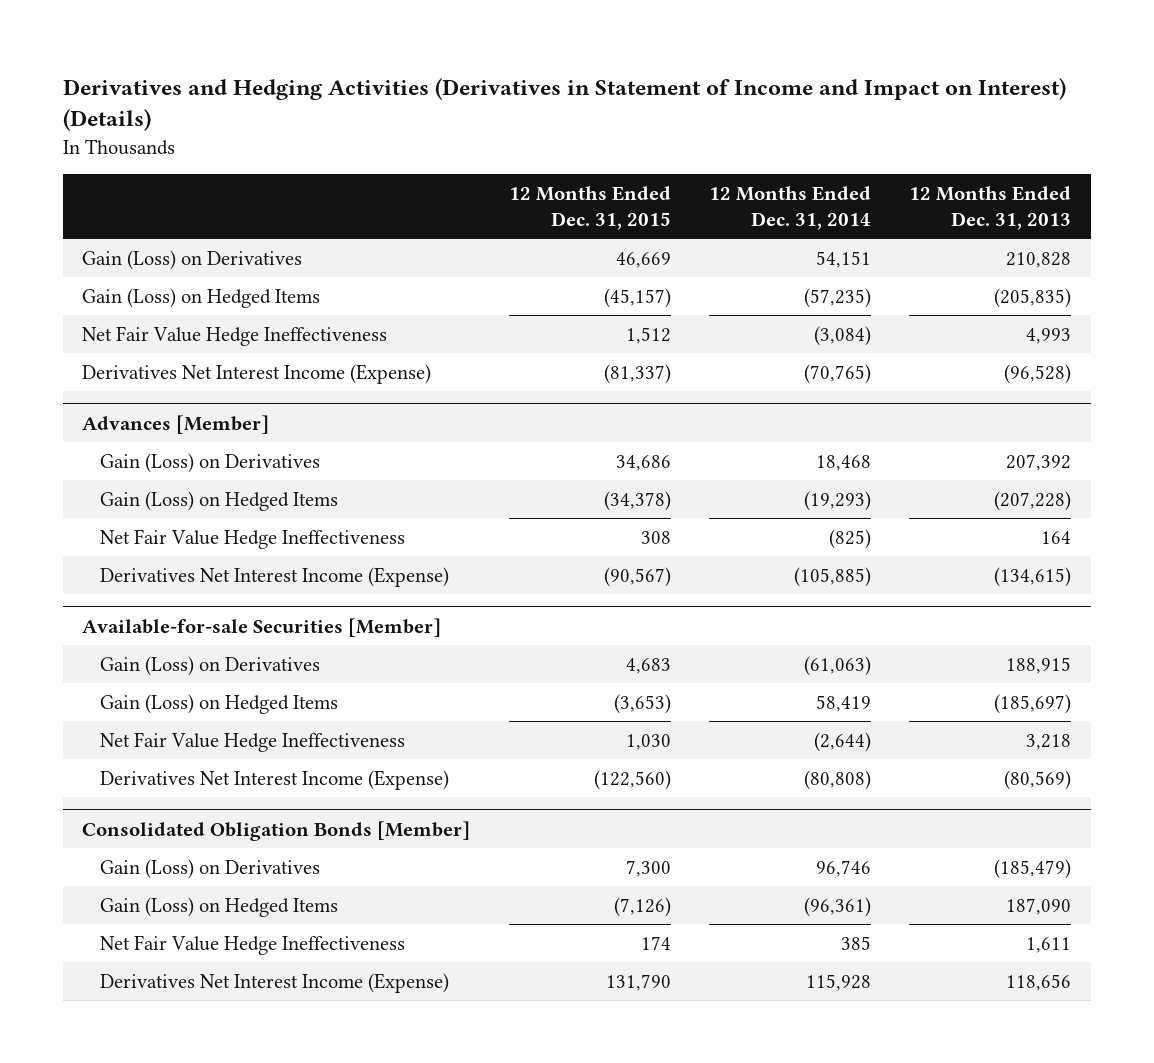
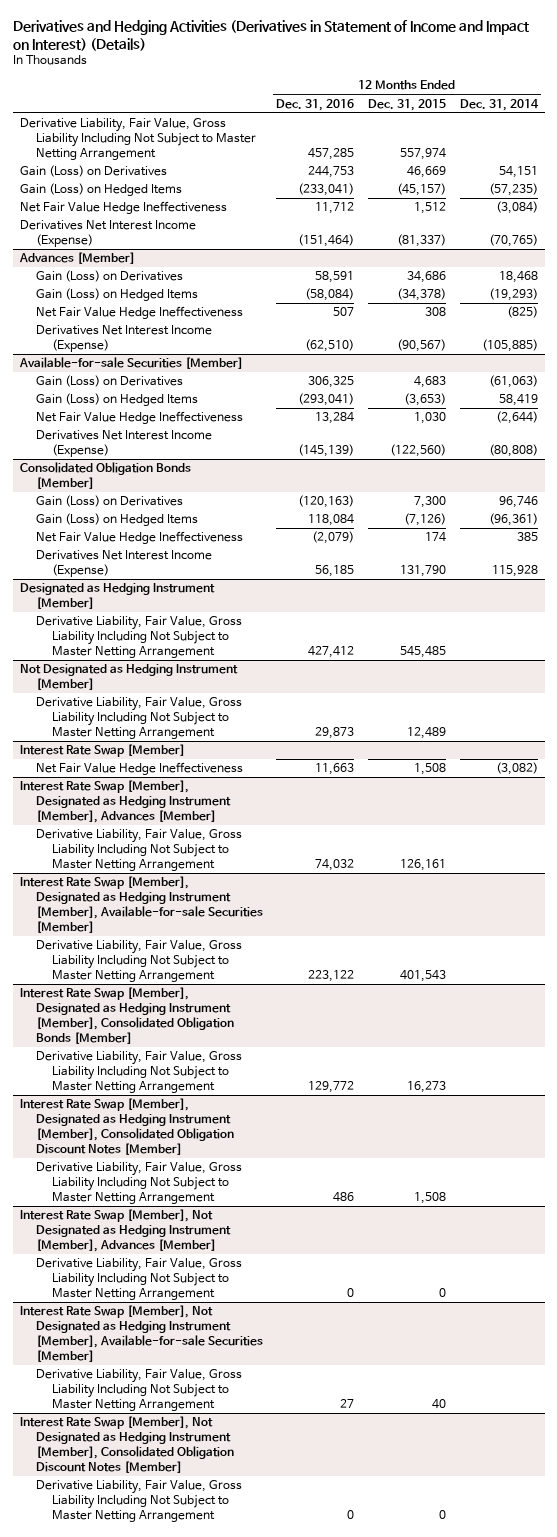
[909,185,1072,230] 12 Months Ended Dec. 31, 2013 -> none
none -> [276,98,355,111] Dec. 31, 2016
none -> [19,118,256,161] Derivative Liability, Fair Value, Gross Liability Including Not Subject to Master Netting Arrangement
none -> [19,583,215,610] Designated as Hedging Instrument [Member]
none -> [35,616,242,659] Derivative Liability, Fair Value, Gross Liability Including Not Subject to Master Netting Arrangement
none -> [19,664,238,691] Not Designated as Hedging Instrument [Member]
none -> [35,697,242,740] Derivative Liability, Fair Value, Gross Liability Including Not Subject to Master Netting Arrangement
none -> [19,744,185,758] Interest Rate Swap [Member]
none -> [35,762,243,776] Net Fair Value Hedge Ineffectiveness
none -> [19,780,231,824] Interest Rate Swap [Member], Designated as Hedging Instrument [Member], Advances [Member]
none -> [35,829,242,872] Derivative Liability, Fair Value, Gross Liability Including Not Subject to Master Netting Arrangement
none -> [19,876,263,934] Interest Rate Swap [Member], Designated as Hedging Instrument [Member], Available-for-sale Securities [Member]
none -> [35,940,242,983] Derivative Liability, Fair Value, Gross Liability Including Not Subject to Master Netting Arrangement
none -> [19,987,234,1045] Interest Rate Swap [Member], Designated as Hedging Instrument [Member], Consolidated Obligation Bonds [Member]
none -> [35,1051,242,1094] Derivative Liability, Fair Value, Gross Liability Including Not Subject to Master Netting Arrangement
none -> [19,1098,234,1156] Interest Rate Swap [Member], Designated as Hedging Instrument [Member], Consolidated Obligation Discount Notes [Member]
none -> [35,1162,242,1205] Derivative Liability, Fair Value, Gross Liability Including Not Subject to Master Netting Arrangement
none -> [19,1209,231,1253] Interest Rate Swap [Member], Not Designated as Hedging Instrument [Member], Advances [Member]
none -> [35,1258,242,1301] Derivative Liability, Fair Value, Gross Liability Including Not Subject to Master Netting Arrangement
none -> [19,1305,263,1363] Interest Rate Swap [Member], Not Designated as Hedging Instrument [Member], Available-for-sale Securities [Member]
none -> [35,1369,242,1412] Derivative Liability, Fair Value, Gross Liability Including Not Subject to Master Netting Arrangement
none -> [19,1416,234,1474] Interest Rate Swap [Member], Not Designated as Hedging Instrument [Member], Consolidated Obligation Discount Notes [Member]
none -> [35,1480,242,1523] Derivative Liability, Fair Value, Gross Liability Including Not Subject to Master Netting Arrangement

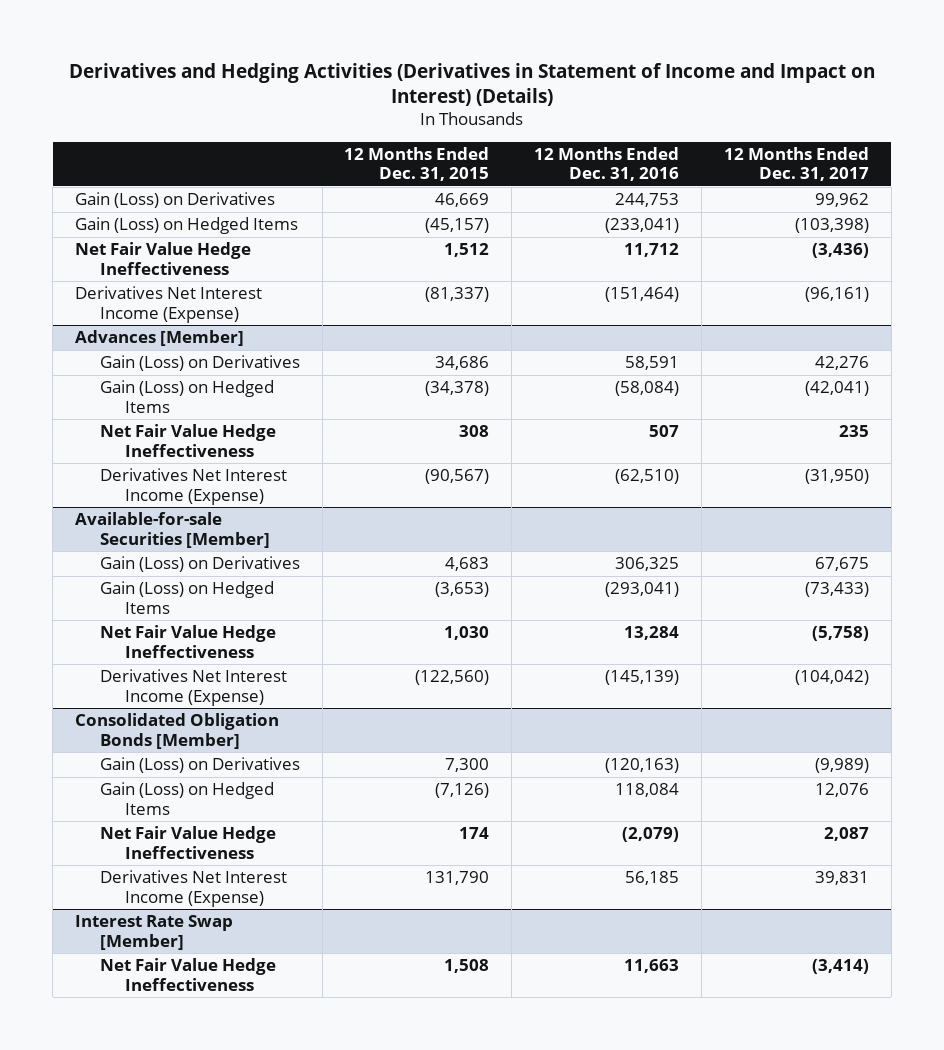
[459,98,539,111] Dec. 31, 2014 -> none
none -> [723,146,869,182] 12 Months Ended Dec. 31, 2017
[19,118,256,161] Derivative Liability, Fair Value, Gross Liability Including Not Subject to Master Netting Arrangement -> none
[19,583,215,610] Designated as Hedging Instrument [Member] -> none
[35,616,242,659] Derivative Liability, Fair Value, Gross Liability Including Not Subject to Master Netting Arrangement -> none
[19,664,238,691] Not Designated as Hedging Instrument [Member] -> none
[35,697,242,740] Derivative Liability, Fair Value, Gross Liability Including Not Subject to Master Netting Arrangement -> none
[19,780,231,824] Interest Rate Swap [Member], Designated as Hedging Instrument [Member], Advances [Member] -> none
[35,829,242,872] Derivative Liability, Fair Value, Gross Liability Including Not Subject to Master Netting Arrangement -> none
[19,876,263,934] Interest Rate Swap [Member], Designated as Hedging Instrument [Member], Available-for-sale Securities [Member] -> none
[35,940,242,983] Derivative Liability, Fair Value, Gross Liability Including Not Subject to Master Netting Arrangement -> none
[19,987,234,1045] Interest Rate Swap [Member], Designated as Hedging Instrument [Member], Consolidated Obligation Bonds [Member] -> none
[35,1051,242,1094] Derivative Liability, Fair Value, Gross Liability Including Not Subject to Master Netting Arrangement -> none
[19,1098,234,1156] Interest Rate Swap [Member], Designated as Hedging Instrument [Member], Consolidated Obligation Discount Notes [Member] -> none
[35,1162,242,1205] Derivative Liability, Fair Value, Gross Liability Including Not Subject to Master Netting Arrangement -> none
[19,1209,231,1253] Interest Rate Swap [Member], Not Designated as Hedging Instrument [Member], Advances [Member] -> none
[35,1258,242,1301] Derivative Liability, Fair Value, Gross Liability Including Not Subject to Master Netting Arrangement -> none
[19,1305,263,1363] Interest Rate Swap [Member], Not Designated as Hedging Instrument [Member], Available-for-sale Securities [Member] -> none
[35,1369,242,1412] Derivative Liability, Fair Value, Gross Liability Including Not Subject to Master Netting Arrangement -> none
[19,1416,234,1474] Interest Rate Swap [Member], Not Designated as Hedging Instrument [Member], Consolidated Obligation Discount Notes [Member] -> none
[35,1480,242,1523] Derivative Liability, Fair Value, Gross Liability Including Not Subject to Master Netting Arrangement -> none

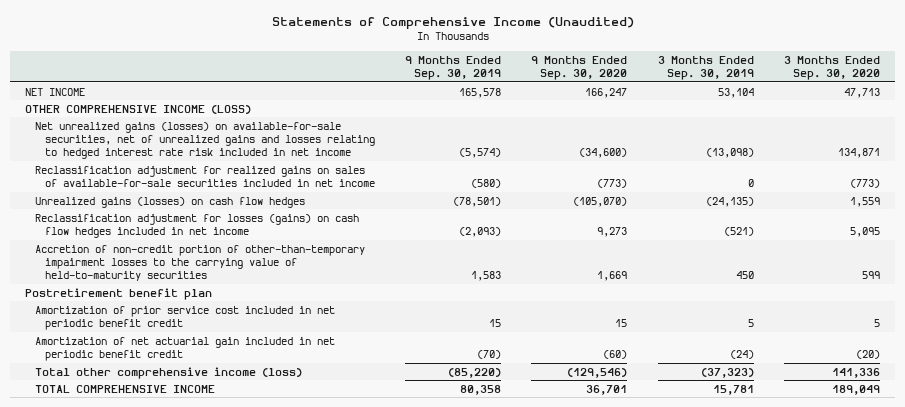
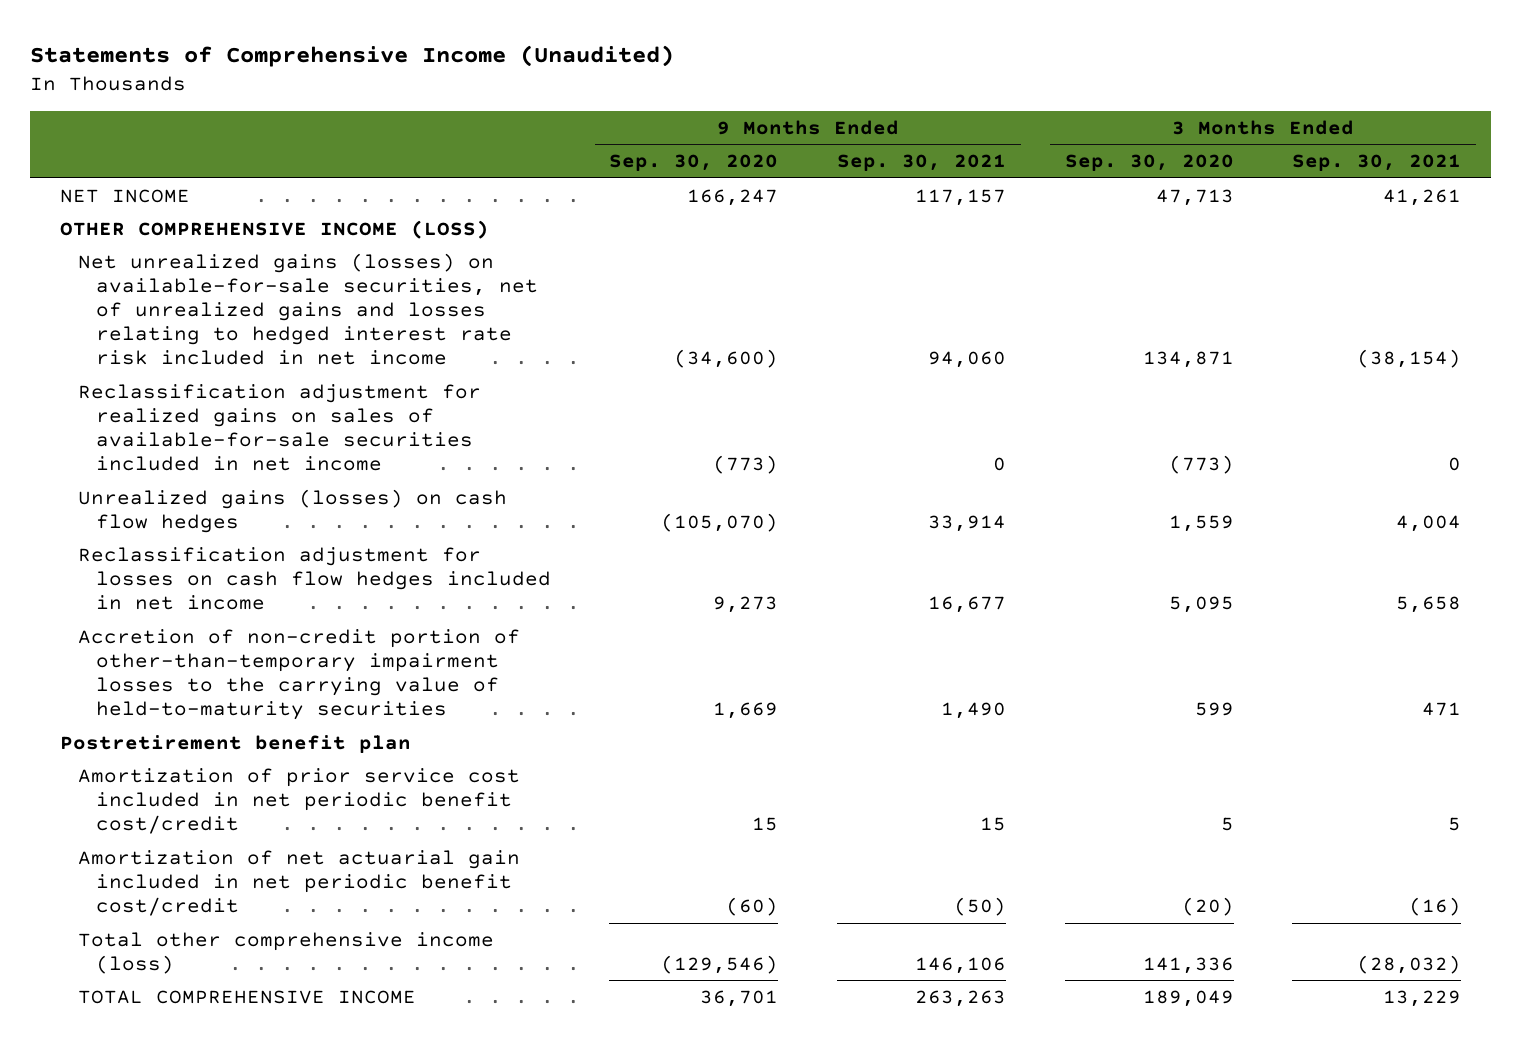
[405,55,502,80] 9 Months Ended Sep. 30, 2019 -> none
[657,55,754,80] 3 Months Ended Sep. 30, 2019 -> none
none -> [837,154,1007,172] Sep. 30, 2021
none -> [1292,154,1462,172] Sep. 30, 2021
[34,213,359,238] Reclassification adjustment for losses (gains) on cash flow hedges included in net income -> [77,546,551,611] Reclassification adjustment for losses on cash flow hedges included in net income
[34,305,335,330] Amortization of prior service cost included in net periodic benefit credit -> [77,767,520,835] Amortization of prior service cost included in net periodic benefit cost/credit
[34,336,335,361] Amortization of net actuarial gain included in net periodic benefit credit -> [77,849,520,917] Amortization of net actuarial gain included in net periodic benefit cost/credit

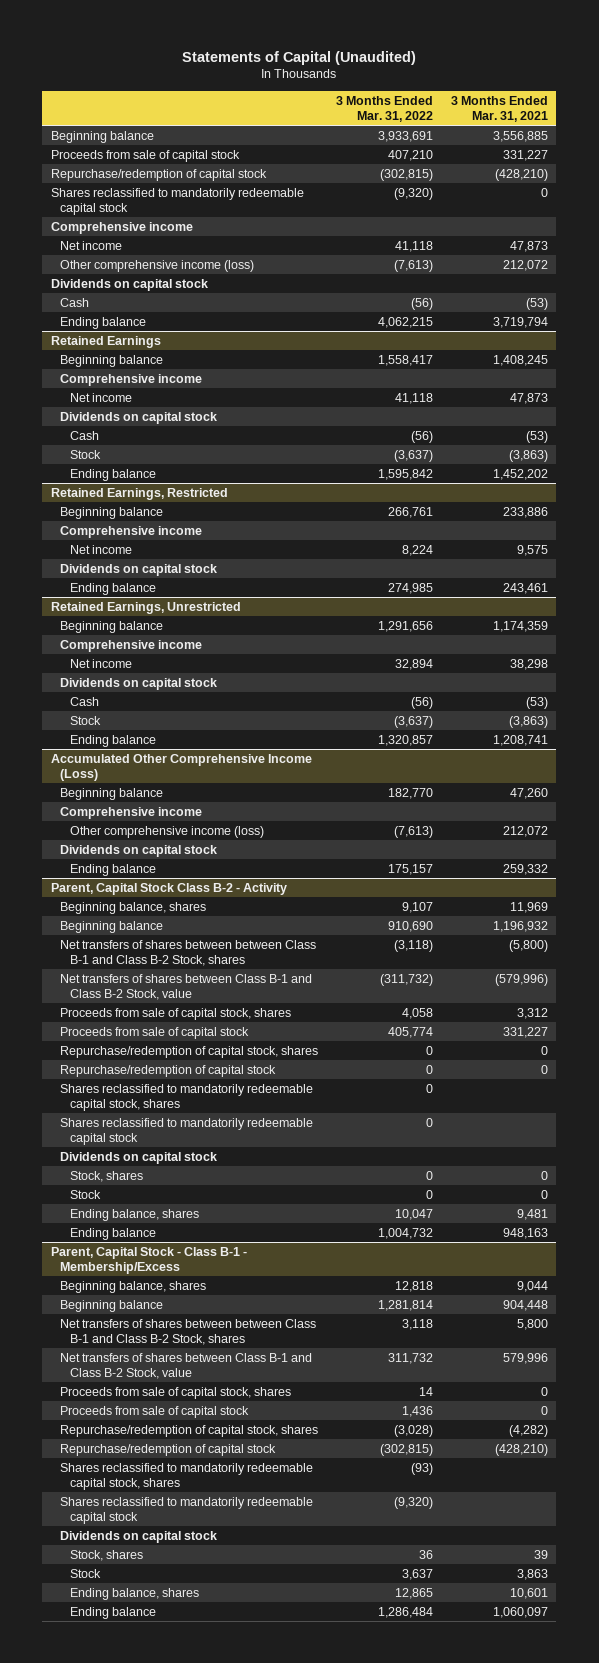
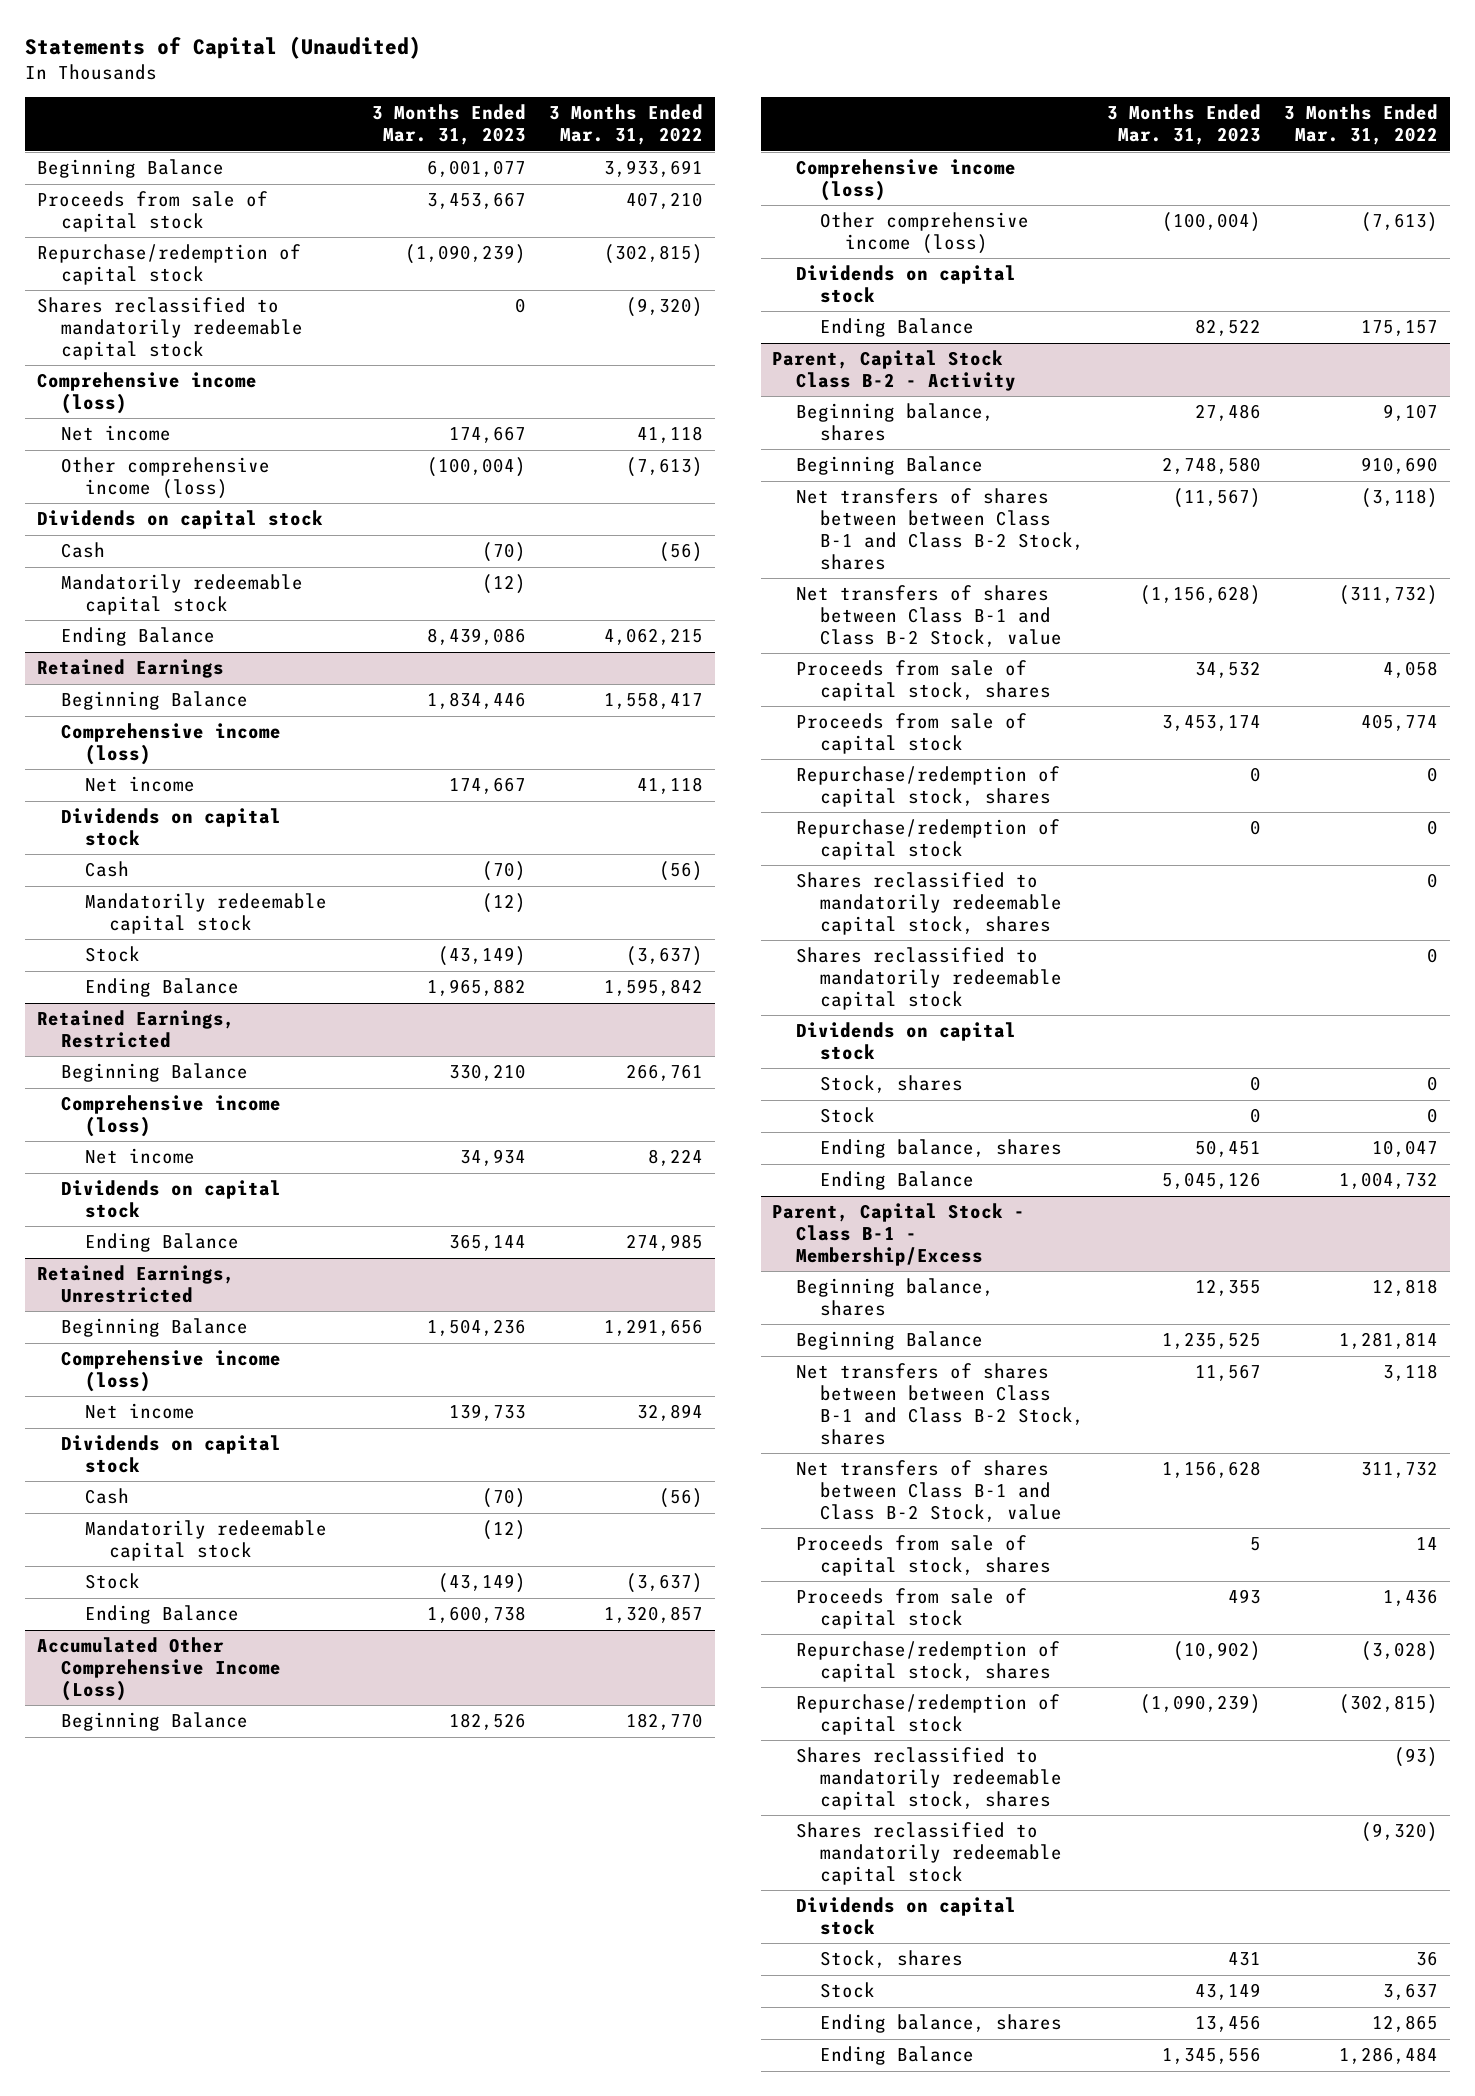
[450,95,548,123] 3 Months Ended Mar. 31, 2021 -> none
none -> [372,104,527,146] 3 Months Ended Mar. 31, 2023
[51,130,155,143] Beginning balance -> [36,159,224,179] Beginning Balance
[51,221,194,234] Comprehensive income -> [36,372,257,415] Comprehensive income (loss)
none -> [61,574,304,616] Mandatorily redeemable capital stock
[60,316,147,329] Ending balance -> [61,627,216,647] Ending Balance
[60,354,164,367] Beginning balance -> [61,691,249,711] Beginning Balance
[60,373,203,386] Comprehensive income -> [61,723,282,766] Comprehensive income (loss)
none -> [85,893,328,935] Mandatorily redeemable capital stock
[69,468,156,481] Ending balance -> [85,978,240,998] Ending Balance
[60,506,164,519] Beginning balance -> [61,1063,249,1083] Beginning Balance
[60,525,203,538] Comprehensive income -> [61,1095,282,1138] Comprehensive income (loss)
[69,582,156,595] Ending balance -> [85,1233,240,1253] Ending Balance
[60,620,164,633] Beginning balance -> [61,1318,249,1338] Beginning Balance
[60,639,203,652] Comprehensive income -> [61,1350,282,1393] Comprehensive income (loss)
none -> [85,1520,328,1562] Mandatorily redeemable capital stock
[69,734,156,747] Ending balance -> [85,1605,240,1625] Ending Balance
[60,787,164,800] Beginning balance -> [61,1712,249,1732] Beginning Balance
[60,806,203,819] Comprehensive income -> [796,159,1017,202] Comprehensive income (loss)
[69,863,156,876] Ending balance -> [820,318,975,338] Ending Balance
[60,920,164,933] Beginning balance -> [796,456,984,476] Beginning Balance
[69,1227,156,1240] Ending balance -> [820,1171,975,1191] Ending Balance
[60,1299,164,1312] Beginning balance -> [796,1331,984,1351] Beginning Balance
[69,1606,156,1619] Ending balance -> [820,2046,975,2066] Ending Balance

